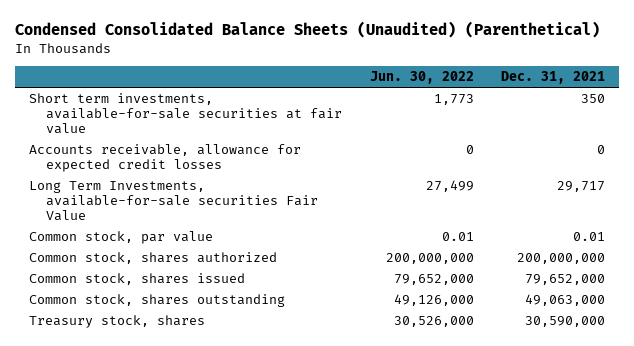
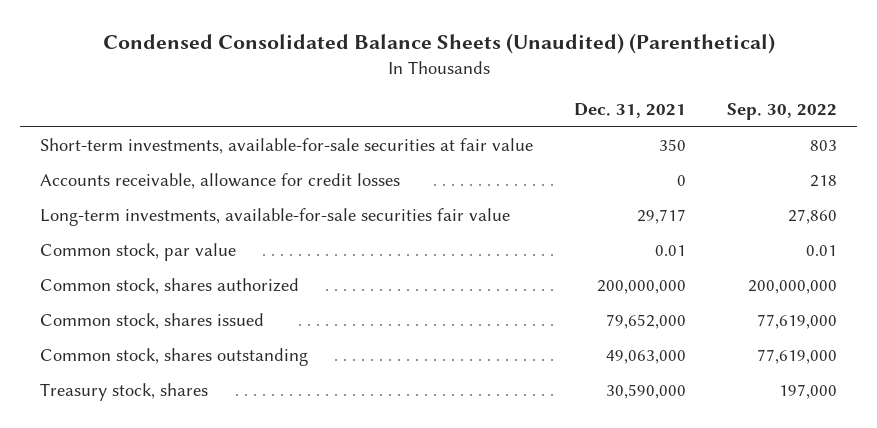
[369,70,474,84] Jun. 30, 2022 -> none
none -> [726,103,837,121] Sep. 30, 2022
[28,93,343,134] Short term investments, available-for-sale securities at fair value -> [40,138,534,155] Short-term investments, available-for-sale securities at fair value
[28,144,301,173] Accounts receivable, allowance for expected credit losses -> [40,173,401,190] Accounts receivable, allowance for credit losses
[28,181,319,221] Long Term Investments, available-for-sale securities Fair Value -> [40,208,511,227] Long-term investments, available-for-sale securities fair value

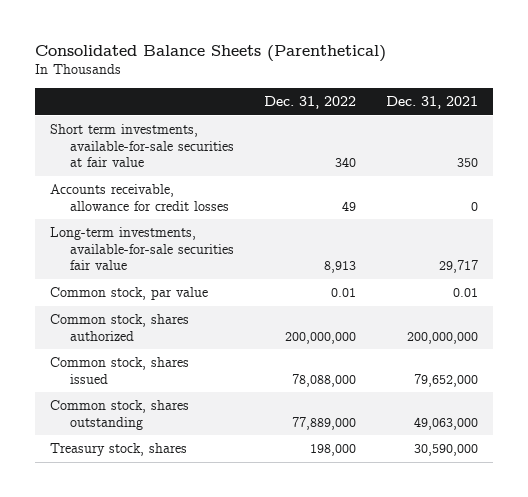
[102,32,775,54] Condensed Consolidated Balance Sheets (Unaudited) (Parenthetical) -> [34,44,386,62] Consolidated Balance Sheets (Parenthetical)
[726,103,837,121] Sep. 30, 2022 -> none
none -> [263,95,356,109] Dec. 31, 2022
[40,138,534,155] Short-term investments, available-for-sale securities at fair value -> [49,124,234,168] Short term investments, available-for-sale securities at fair value

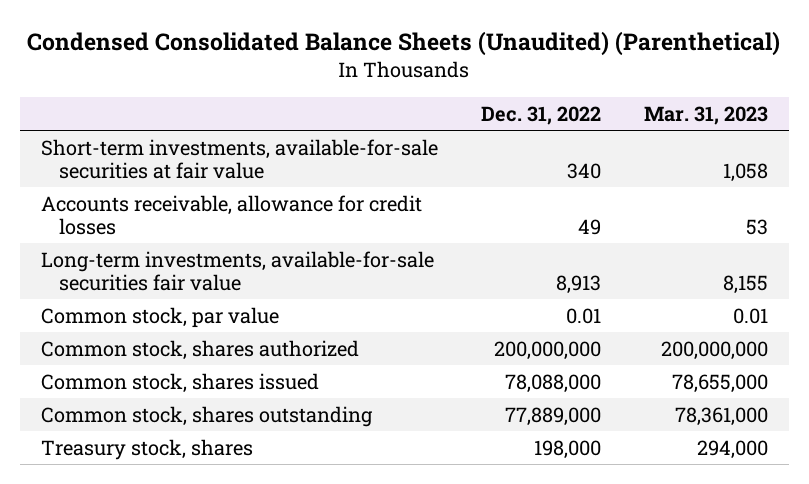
[34,44,386,62] Consolidated Balance Sheets (Parenthetical) -> [27,31,781,57] Condensed Consolidated Balance Sheets (Unaudited) (Parenthetical)
[385,95,478,109] Dec. 31, 2021 -> none
none -> [643,105,768,125] Mar. 31, 2023
[49,124,234,168] Short term investments, available-for-sale securities at fair value -> [41,138,439,179] Short-term investments, available-for-sale securities at fair value

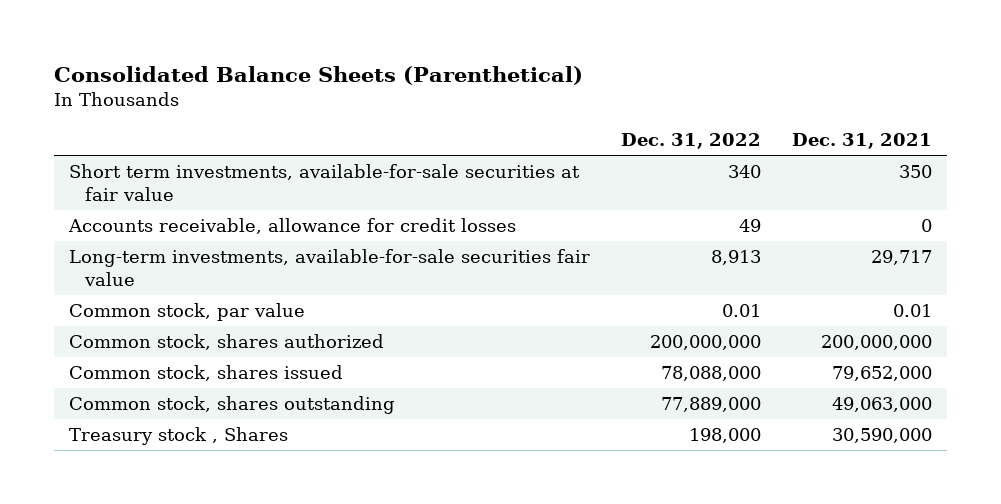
[27,31,781,57] Condensed Consolidated Balance Sheets (Unaudited) (Parenthetical) -> [54,65,584,85] Consolidated Balance Sheets (Parenthetical)
[643,105,768,125] Mar. 31, 2023 -> none
none -> [791,133,932,150] Dec. 31, 2021
[41,138,439,179] Short-term investments, available-for-sale securities at fair value -> [69,164,581,201] Short term investments, available-for-sale securities at fair value
[41,438,254,460] Treasury stock, shares -> [69,427,289,446] Treasury stock , Shares

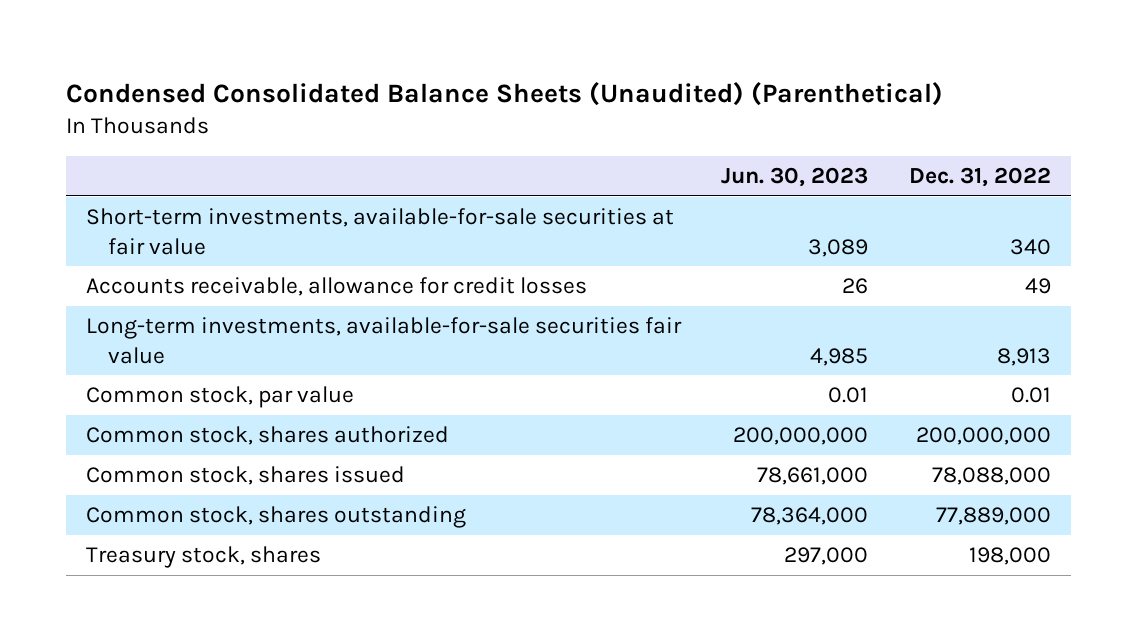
[54,65,584,85] Consolidated Balance Sheets (Parenthetical) -> [65,81,943,106] Condensed Consolidated Balance Sheets (Unaudited) (Parenthetical)
[791,133,932,150] Dec. 31, 2021 -> none
none -> [721,167,869,188] Jun. 30, 2023
[69,164,581,201] Short term investments, available-for-sale securities at fair value -> [86,208,675,255] Short-term investments, available-for-sale securities at fair value
[69,427,289,446] Treasury stock , Shares -> [86,546,322,569] Treasury stock, shares

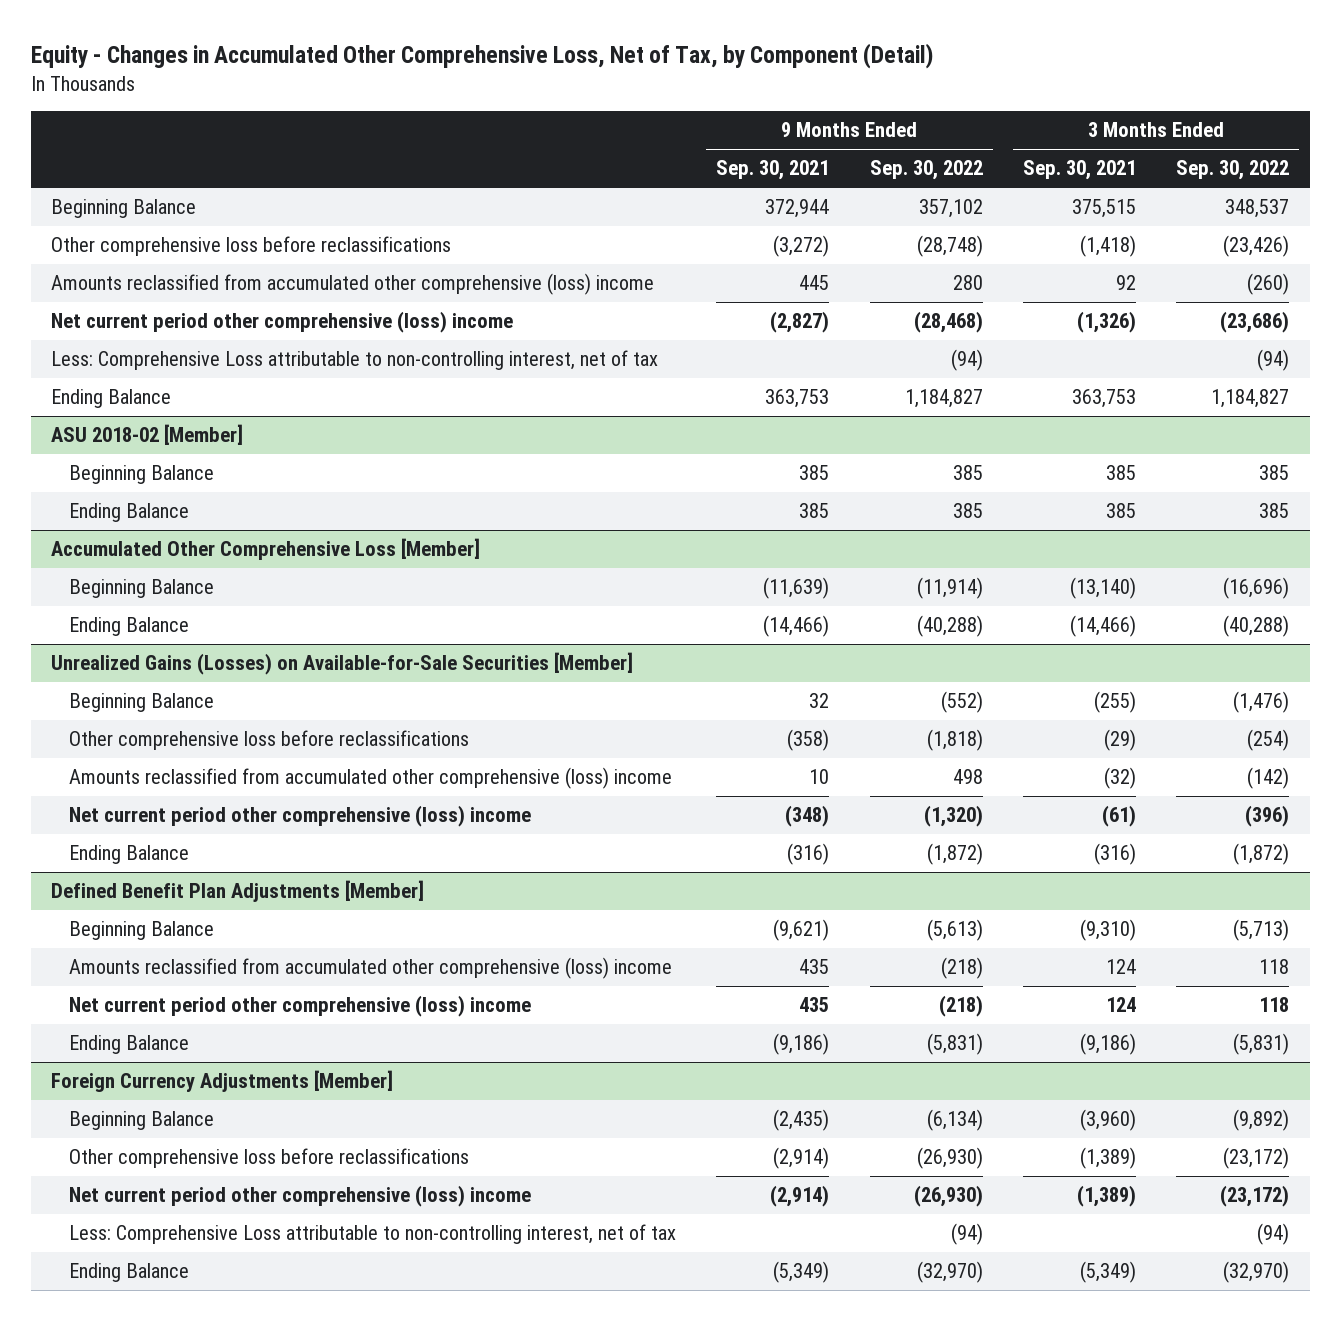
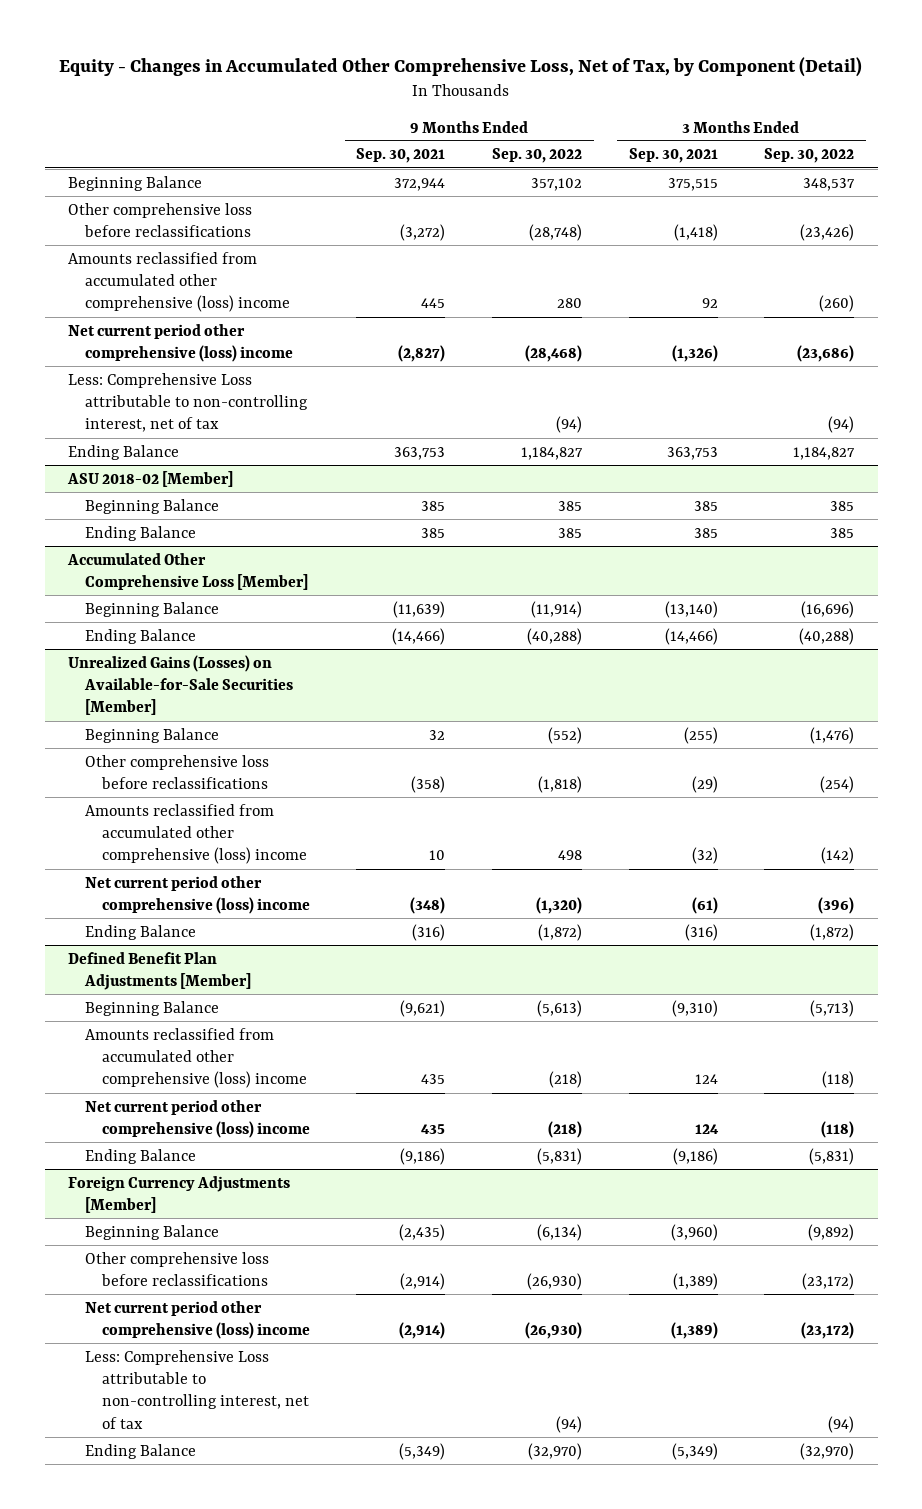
[1259,959,1290,975] 118 -> [822,1071,855,1089] (118)
[1259,997,1290,1013] 118 -> [821,1120,855,1138] (118)

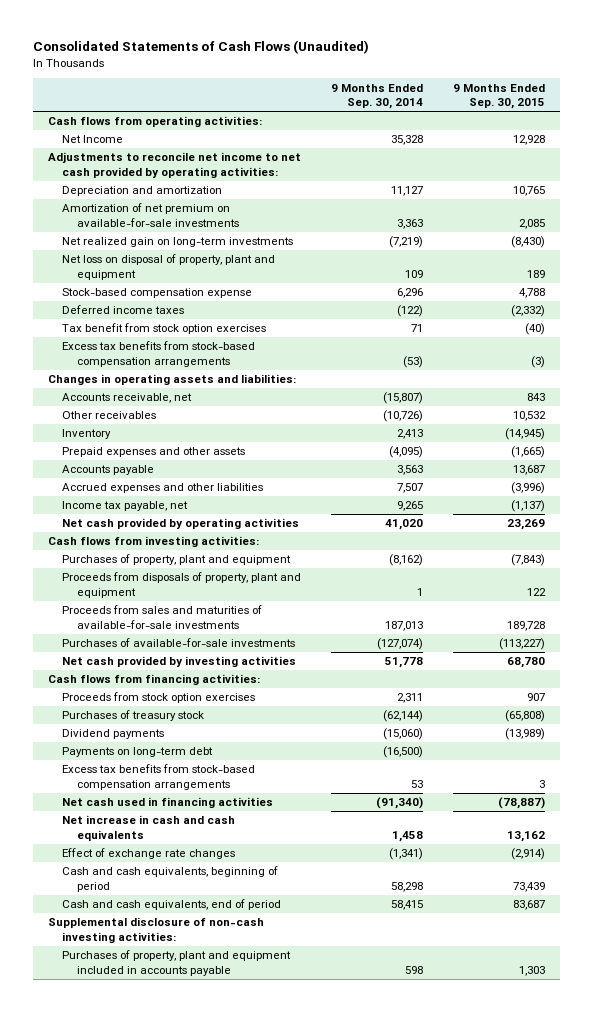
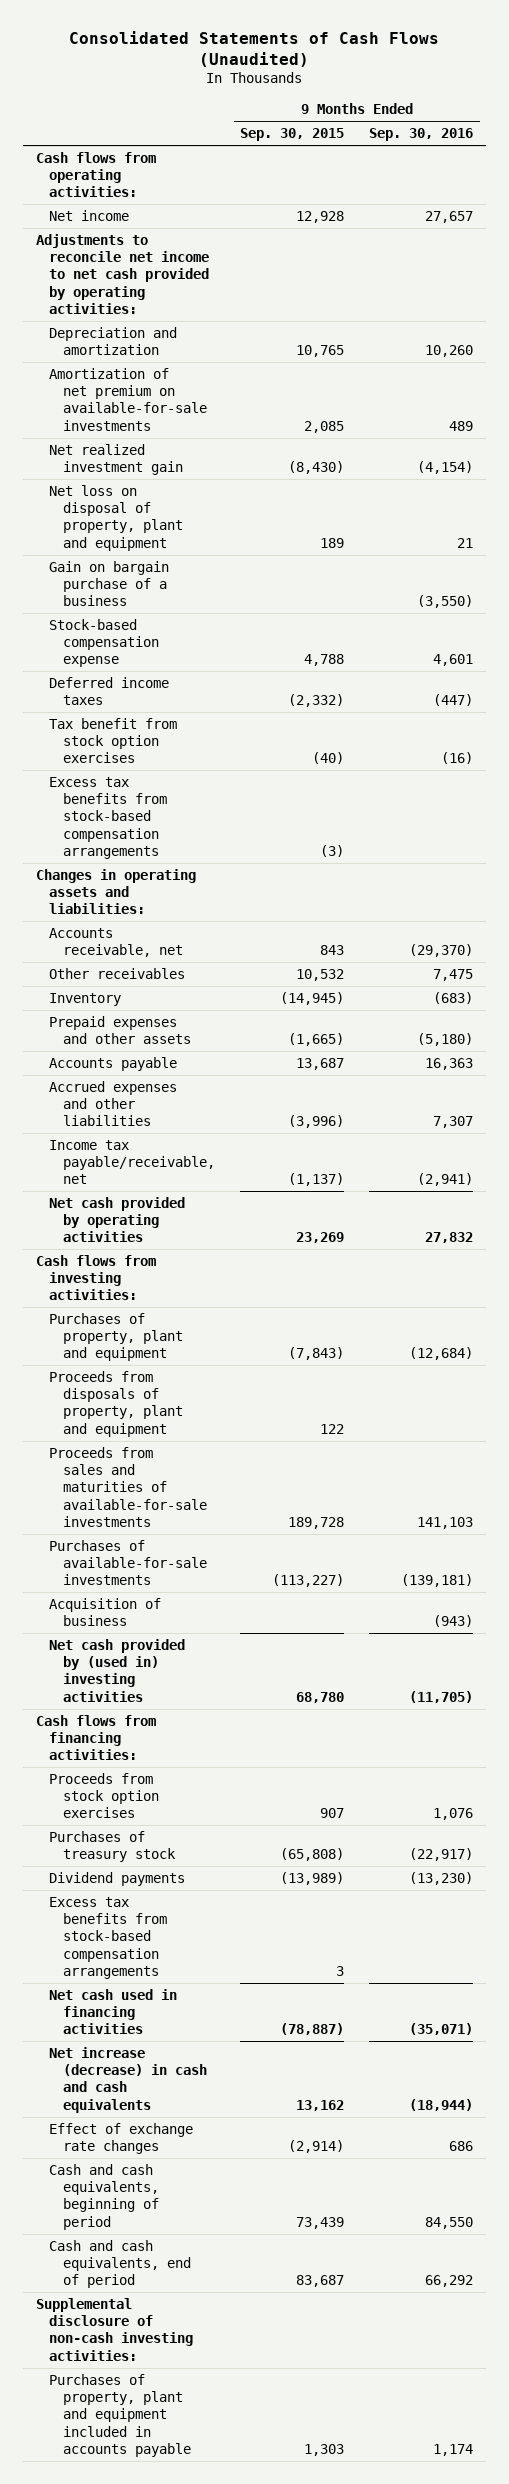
[331,83,424,110] 9 Months Ended Sep. 30, 2014 -> none
none -> [369,128,474,142] Sep. 30, 2016
[62,135,124,144] Net Income -> [49,210,130,222] Net income
[62,237,294,248] Net realized gain on long-term investments -> [49,444,183,476] Net realized investment gain
none -> [49,561,170,607] Gain on bargain purchase of a business
[62,501,189,512] Income tax payable, net -> [49,1140,215,1185] Income tax payable/receivable, net
none -> [49,1598,162,1627] Acquisition of business
[62,656,297,668] Net cash provided by investing activities -> [49,1639,186,1702] Net cash provided by (used in) investing activities
[62,747,214,758] Payments on long-term debt -> none
[62,815,236,841] Net increase in cash and cash equivalents -> [49,2047,207,2113] Net increase (decrease) in cash and cash equivalents

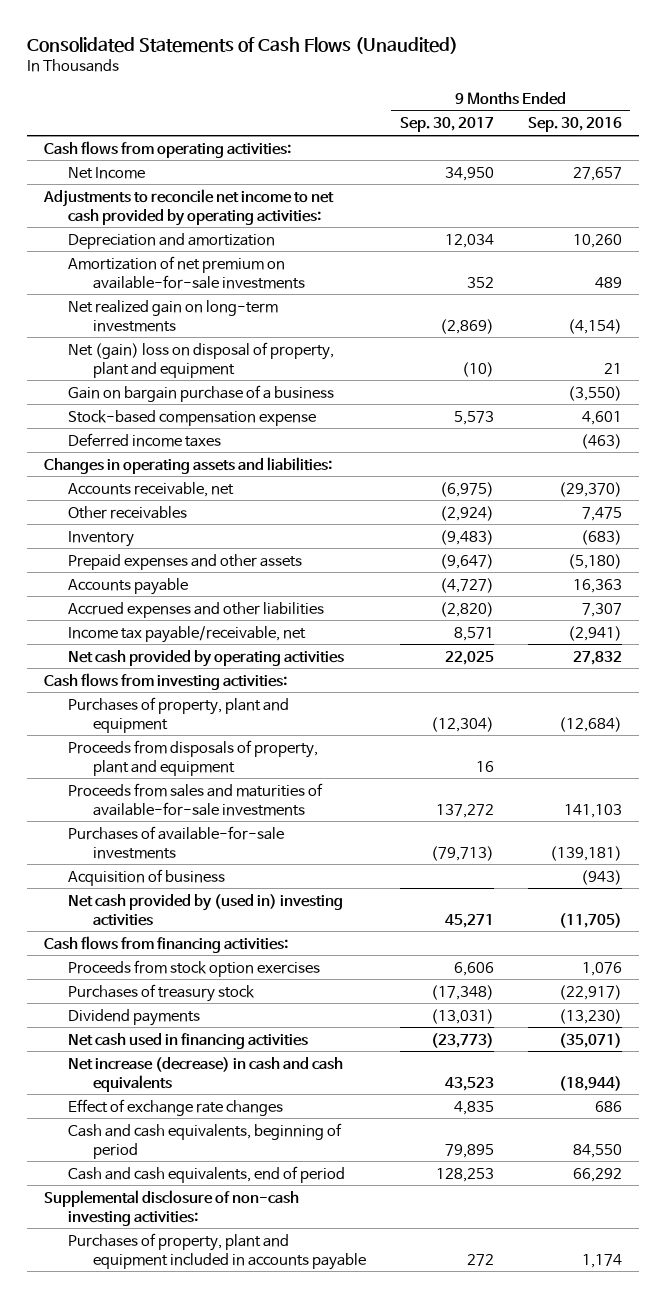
[240,128,345,142] Sep. 30, 2015 -> none
none -> [399,117,494,133] Sep. 30, 2017
[49,210,130,222] Net income -> [68,166,146,179] Net Income
[49,444,183,476] Net realized investment gain -> [68,299,279,332] Net realized gain on long-term investments
[49,485,183,551] Net loss on disposal of property, plant and equipment -> [68,341,335,378] Net (gain) loss on disposal of property, plant and equipment
[49,718,178,764] Tax benefit from stock option exercises -> none
[49,777,167,859] Excess tax benefits from stock-based compensation arrangements -> none
[433,694,474,707] (447) -> [580,433,622,449] (463)
[49,1897,167,1979] Excess tax benefits from stock-based compensation arrangements -> none

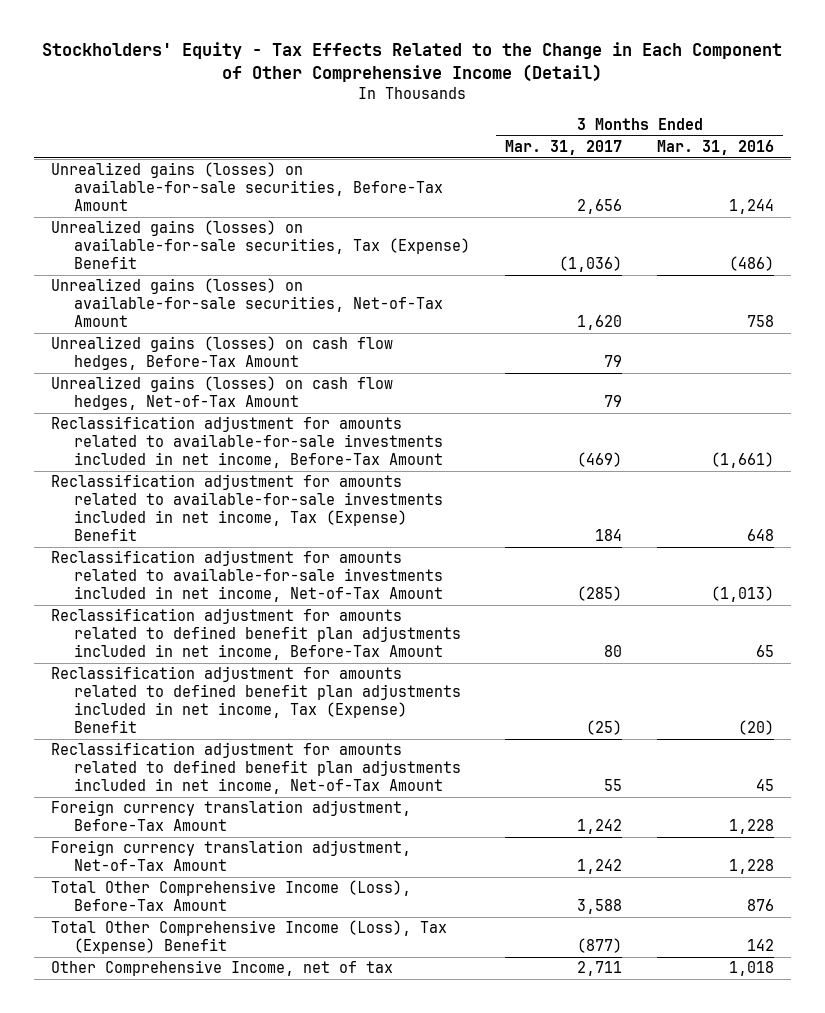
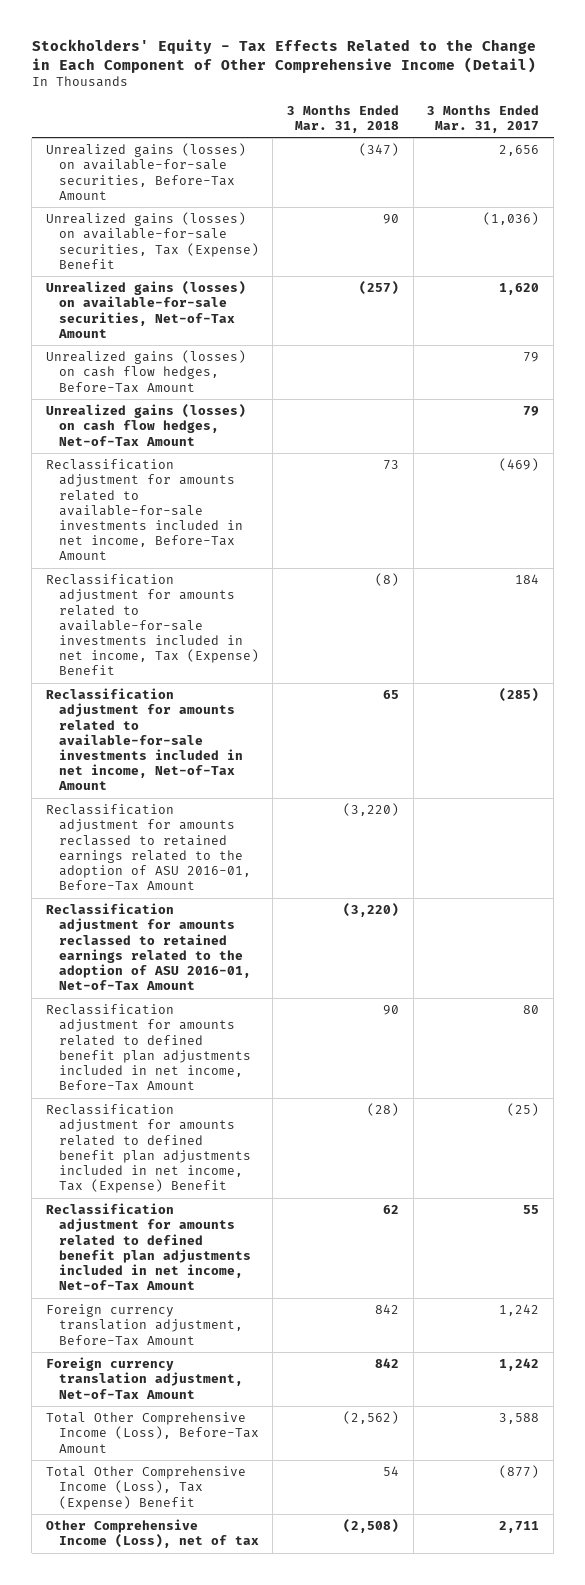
[656,140,774,156] Mar. 31, 2016 -> none
none -> [286,104,399,133] 3 Months Ended Mar. 31, 2018
none -> [45,804,251,892] Reclassification adjustment for amounts reclassed to retained earnings related to the adoption of ASU 2016-01, Before-Tax Amount
none -> [45,903,251,991] Reclassification adjustment for amounts reclassed to retained earnings related to the adoption of ASU 2016-01, Net-of-Tax Amount
[50,960,393,977] Other Comprehensive Income, net of tax -> [45,1519,259,1549] Other Comprehensive Income (Loss), net of tax

